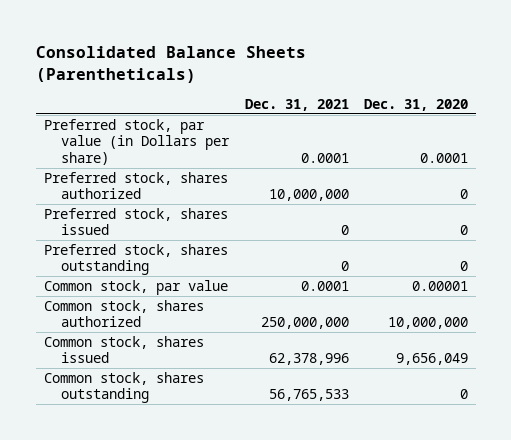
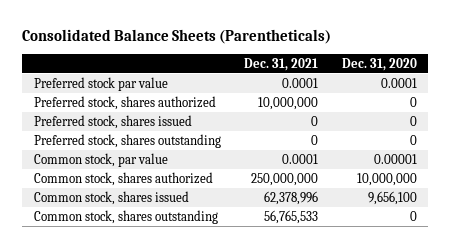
[43,119,231,165] Preferred stock, par value (in Dollars per share) -> [33,76,168,91] Preferred stock par value
[395,353,468,366] 9,656,049 -> [367,190,417,205] 9,656,100

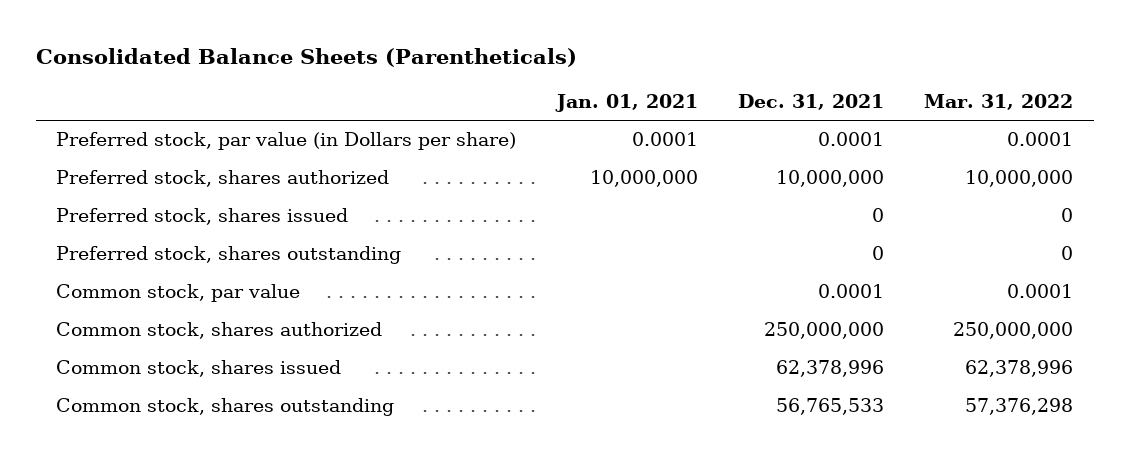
[341,57,417,71] Dec. 31, 2020 -> none
none -> [554,94,698,113] Jan. 01, 2021
none -> [924,94,1074,111] Mar. 31, 2022
[33,76,168,91] Preferred stock par value -> [56,132,517,151] Preferred stock, par value (in Dollars per share)

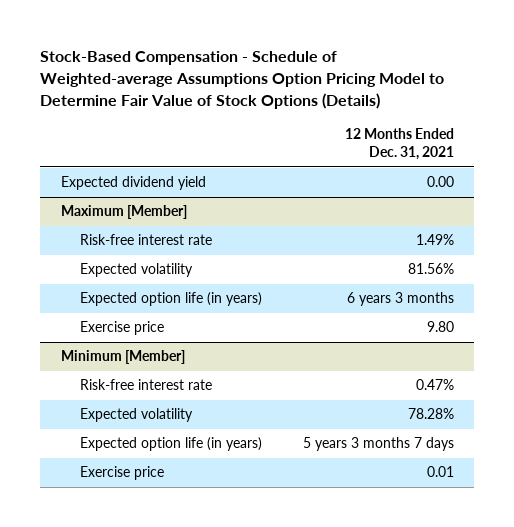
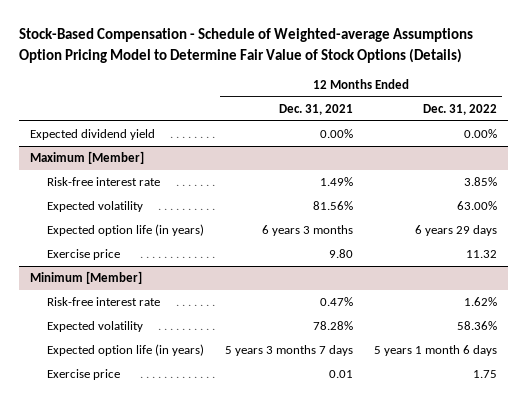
none -> [423,104,498,116] Dec. 31, 2022
[426,176,454,188] 0.00 -> [320,129,354,139] 0.00%

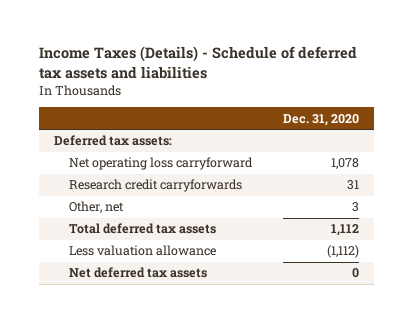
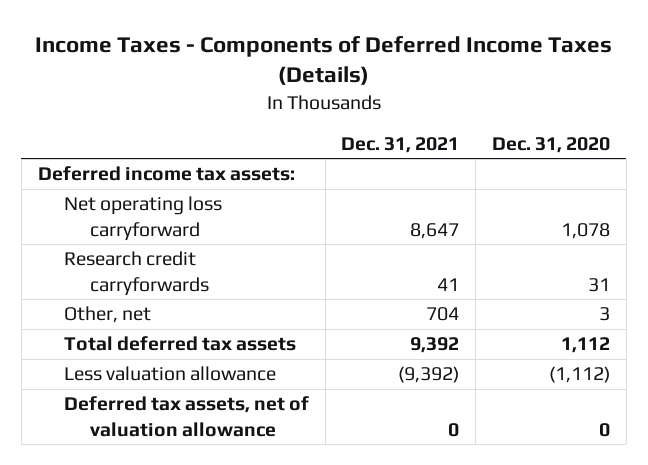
[38,46,357,79] Income Taxes (Details) - Schedule of deferred tax assets and liabilities -> [34,35,612,86] Income Taxes - Components of Deferred Income Taxes (Details)
none -> [341,136,460,153] Dec. 31, 2021
[54,135,173,147] Deferred tax assets: -> [37,166,295,182] Deferred income tax assets:
[68,267,207,279] Net deferred tax assets -> [63,396,309,437] Deferred tax assets, net of valuation allowance

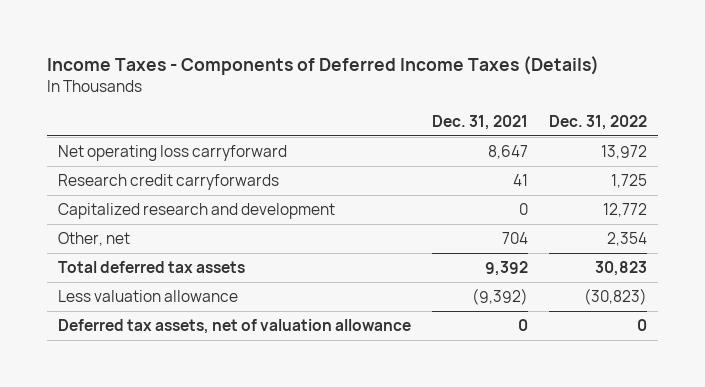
[492,136,611,153] Dec. 31, 2020 -> none
none -> [549,115,648,131] Dec. 31, 2022
[37,166,295,182] Deferred income tax assets: -> none
none -> [57,203,335,220] Capitalized research and development

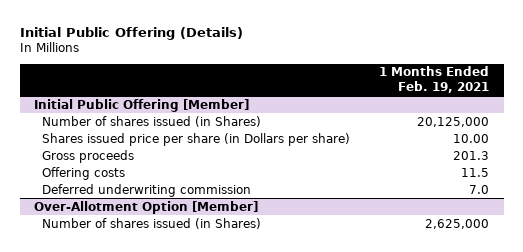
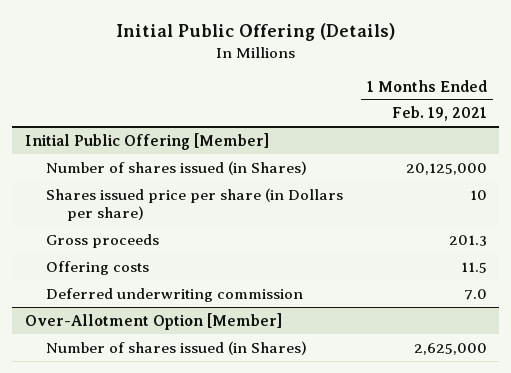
[453,133,490,143] 10.00 -> [469,189,487,200] 10

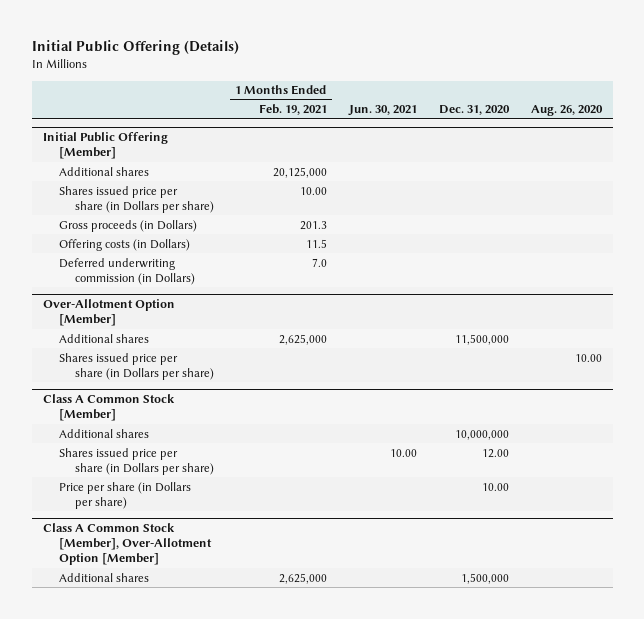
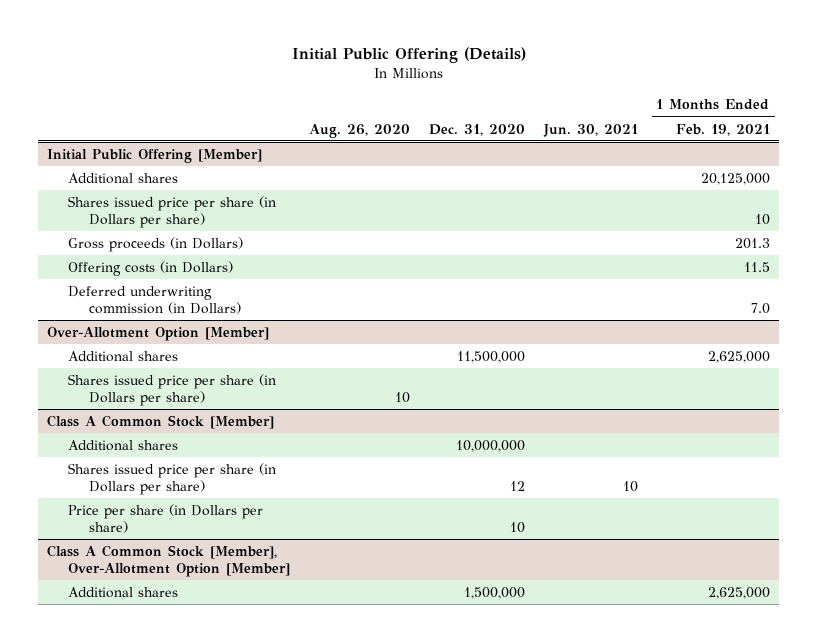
[299,186,327,195] 10.00 -> [754,213,770,225] 10
[574,353,602,362] 10.00 -> [394,391,410,403] 10
[389,448,417,457] 10.00 -> [622,480,638,492] 10
[481,448,509,458] 12.00 -> [509,480,525,491] 12
[481,482,509,491] 10.00 -> [509,521,525,533] 10

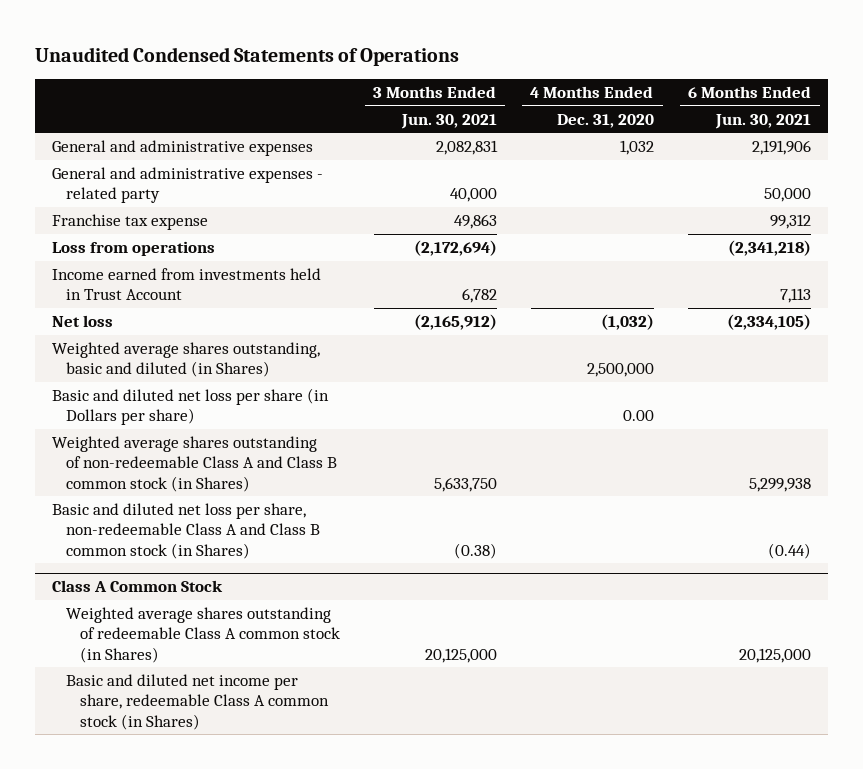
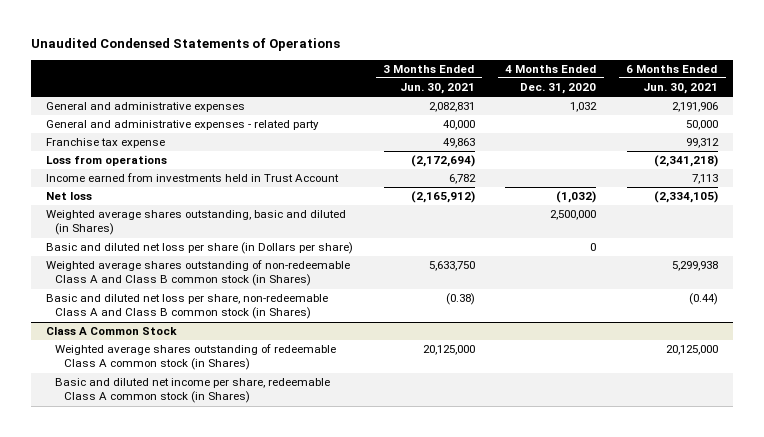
[622,410,654,422] 0.00 -> [590,243,597,252] 0

